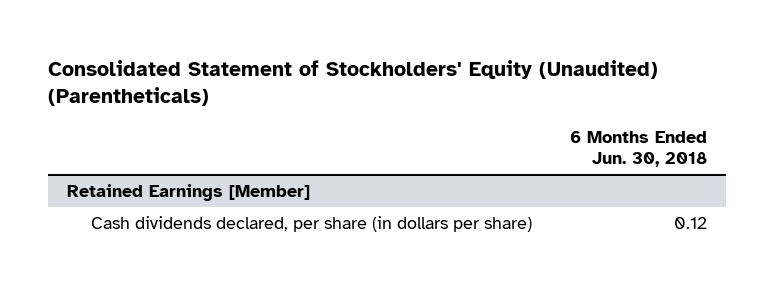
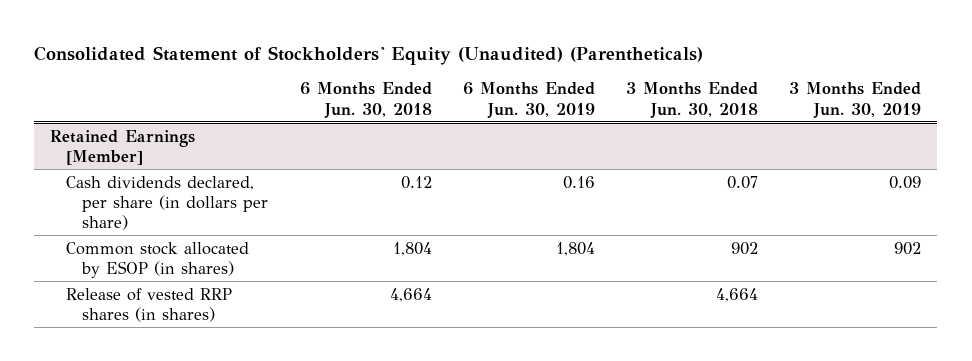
none -> [462,82,595,118] 6 Months Ended Jun. 30, 2019
none -> [626,82,759,118] 3 Months Ended Jun. 30, 2018
none -> [789,82,922,118] 3 Months Ended Jun. 30, 2019
none -> [66,241,250,278] Common stock allocated by ESOP (in shares)
none -> [66,287,233,322] Release of vested RRP shares (in shares)

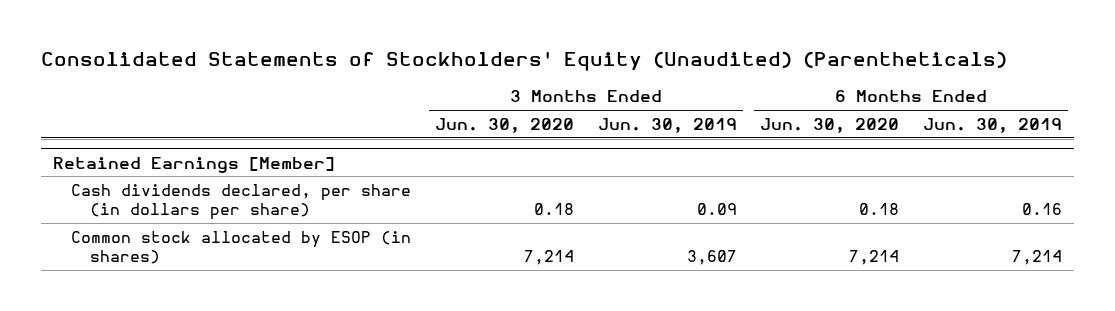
[34,45,704,65] Consolidated Statement of Stockholders' Equity (Unaudited) (Parentheticals) -> [41,51,1008,72] Consolidated Statements of Stockholders' Equity (Unaudited) (Parentheticals)
[299,82,432,118] 6 Months Ended Jun. 30, 2018 -> none
[626,82,759,118] 3 Months Ended Jun. 30, 2018 -> none
none -> [435,118,575,134] Jun. 30, 2020
none -> [760,118,900,134] Jun. 30, 2020
[66,287,233,322] Release of vested RRP shares (in shares) -> none
[555,241,595,256] 1,804 -> [1011,250,1062,266] 7,214
[894,241,922,255] 902 -> [686,250,737,266] 3,607

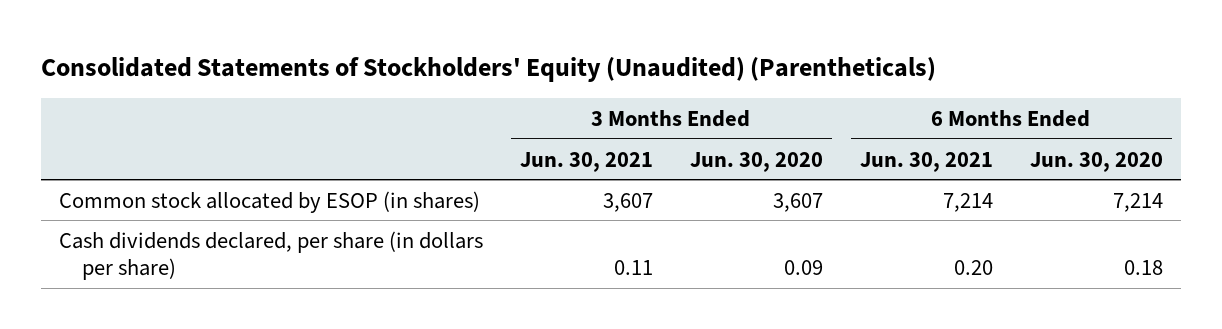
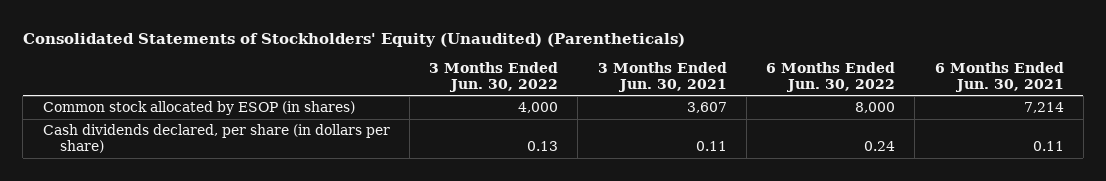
[689,151,823,172] Jun. 30, 2020 -> none
[1029,151,1163,172] Jun. 30, 2020 -> none
none -> [429,62,559,92] 3 Months Ended Jun. 30, 2022
none -> [766,62,896,92] 6 Months Ended Jun. 30, 2022
[953,259,993,275] 0.20 -> [1032,140,1064,151] 0.11

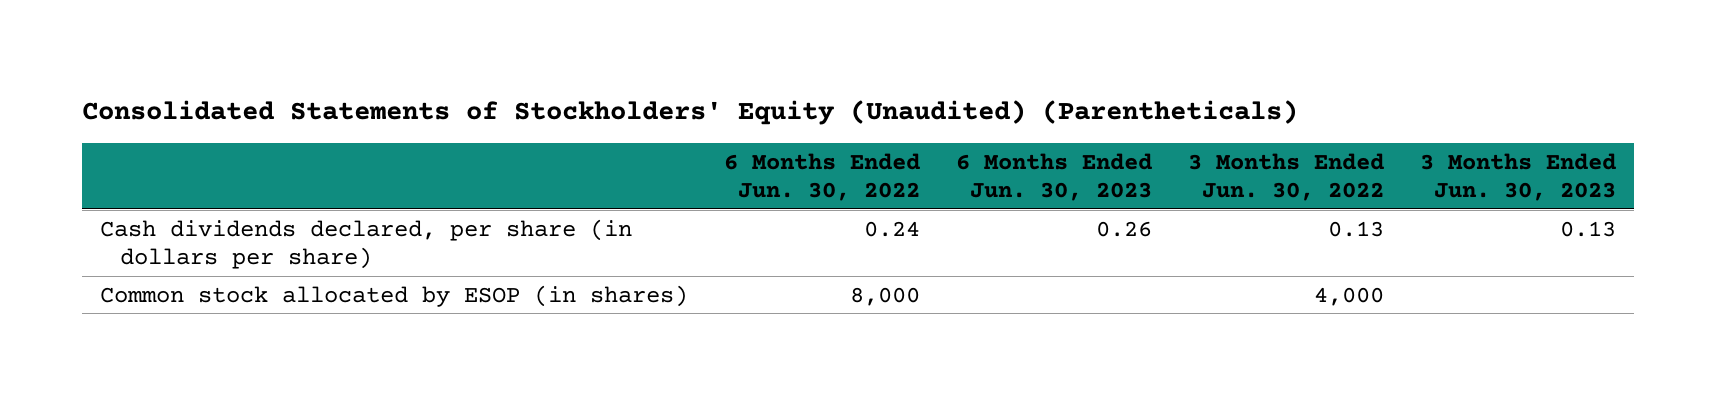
[597,62,727,92] 3 Months Ended Jun. 30, 2021 -> none
[934,62,1064,92] 6 Months Ended Jun. 30, 2021 -> none
none -> [956,152,1153,201] 6 Months Ended Jun. 30, 2023
none -> [1420,152,1617,201] 3 Months Ended Jun. 30, 2023
[42,101,355,116] Common stock allocated by ESOP (in shares) -> [100,284,689,307] Common stock allocated by ESOP (in shares)

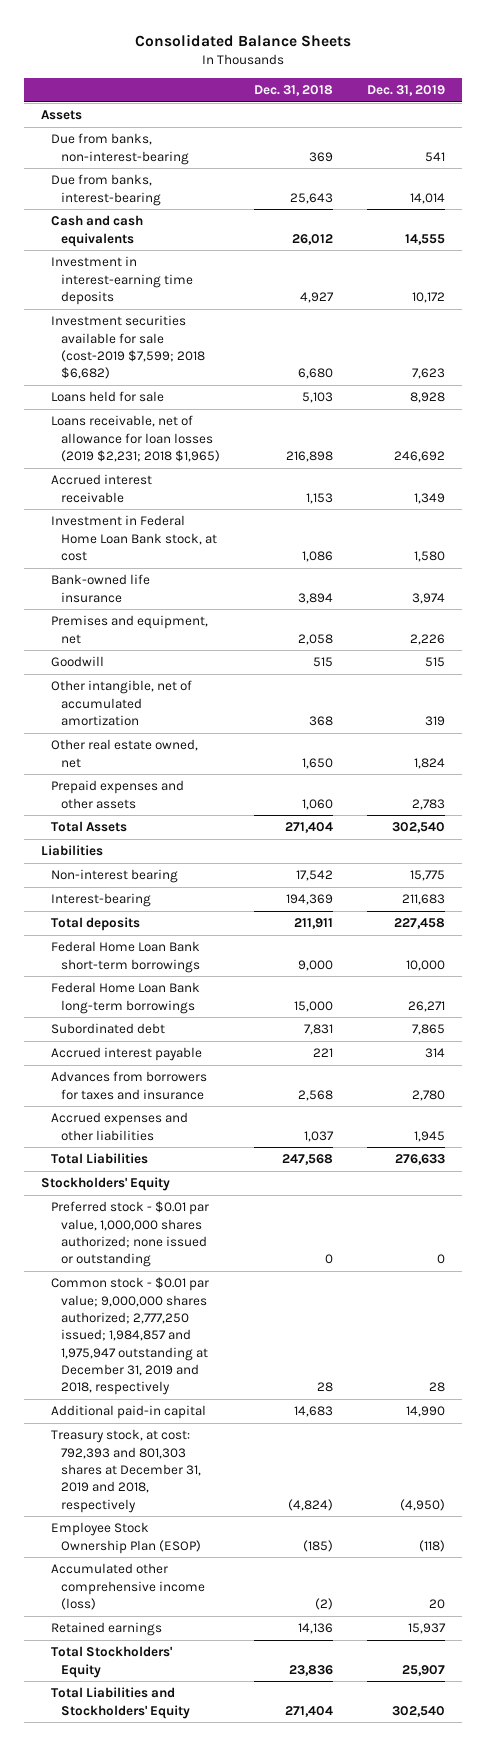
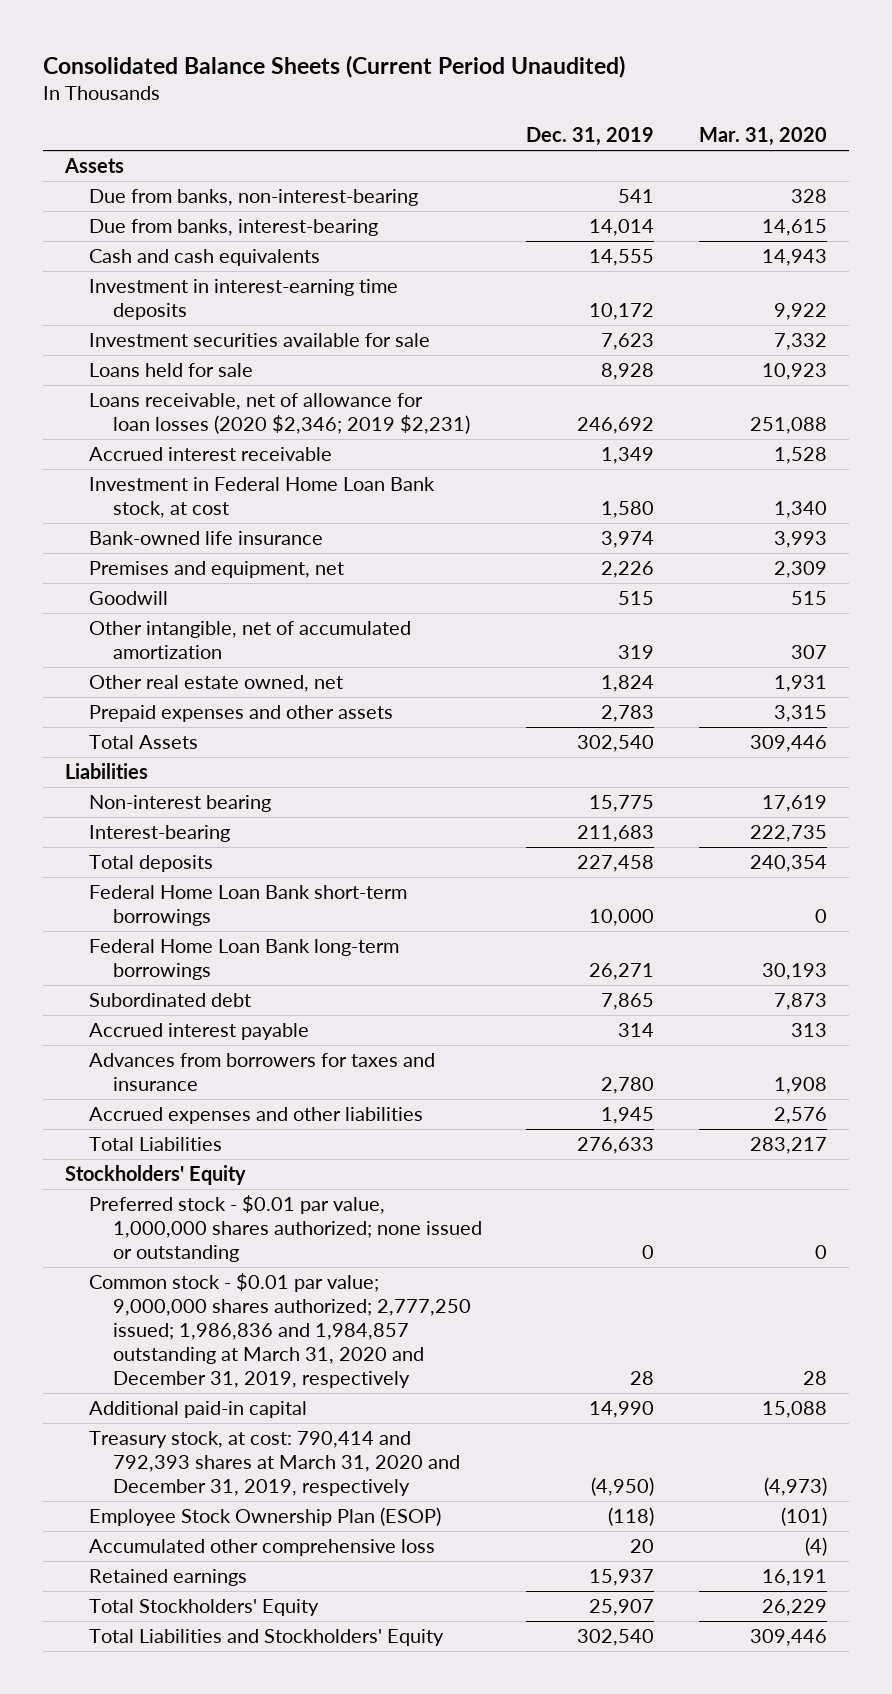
[134,33,351,47] Consolidated Balance Sheets -> [43,54,626,78] Consolidated Balance Sheets (Current Period Unaudited)
[253,84,333,96] Dec. 31, 2018 -> none
none -> [698,127,827,147] Mar. 31, 2020
[50,315,205,380] Investment securities available for sale (cost-2019 $7,599; 2018 $6,682) -> [89,333,431,348] Investment securities available for sale
[50,415,220,463] Loans receivable, net of allowance for loan losses (2019 $2,231; 2018 $1,965) -> [89,393,470,435] Loans receivable, net of allowance for loan losses (2020 $2,346; 2019 $2,231)
[50,1277,209,1396] Common stock - $0.01 par value; 9,000,000 shares authorized; 2,777,250 issued; 1,984,857 and 1,975,947 outstanding at December 31, 2019 and 2018, respectively -> [89,1273,471,1389] Common stock - $0.01 par value; 9,000,000 shares authorized; 2,777,250 issued; 1,986,836 and 1,984,857 outstanding at March 31, 2020 and December 31, 2019, respectively
[50,1429,201,1513] Treasury stock, at cost: 792,393 and 801,303 shares at December 31, 2019 and 2018, respectively -> [89,1431,460,1497] Treasury stock, at cost: 790,414 and 792,393 shares at March 31, 2020 and December 31, 2019, respectively
[50,1563,205,1611] Accumulated other comprehensive income (loss) -> [89,1539,436,1557] Accumulated other comprehensive loss

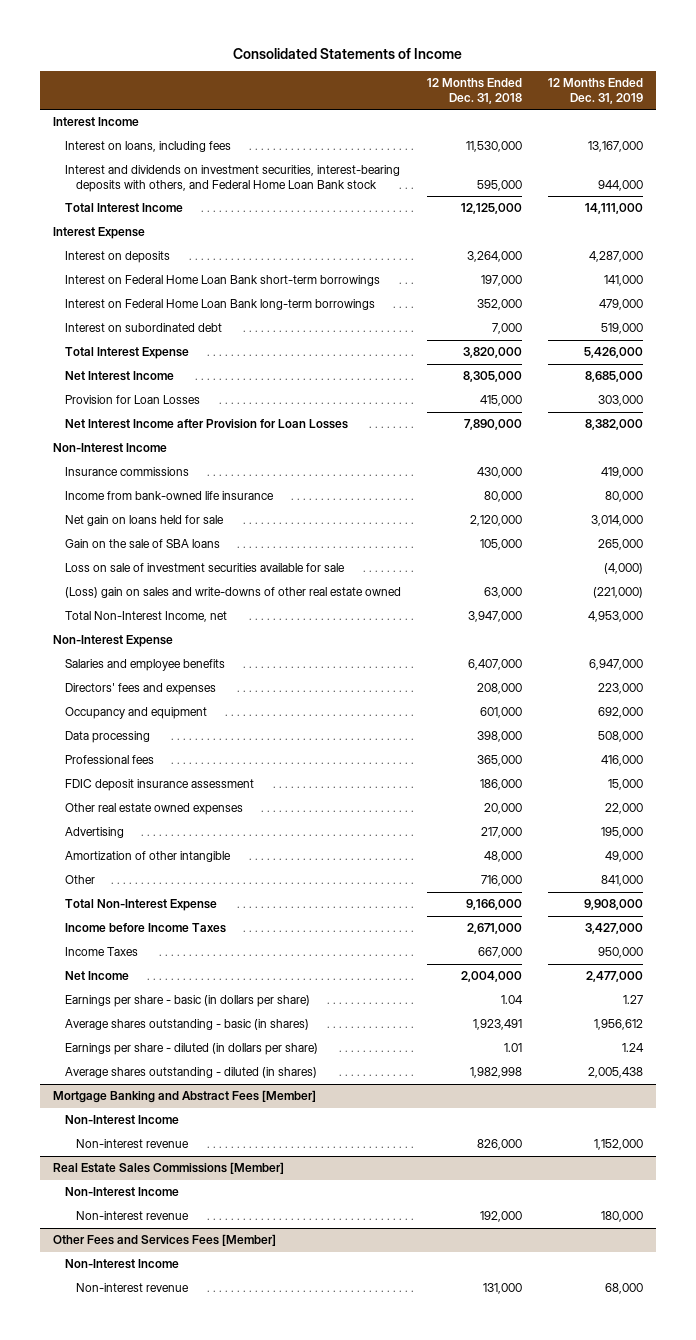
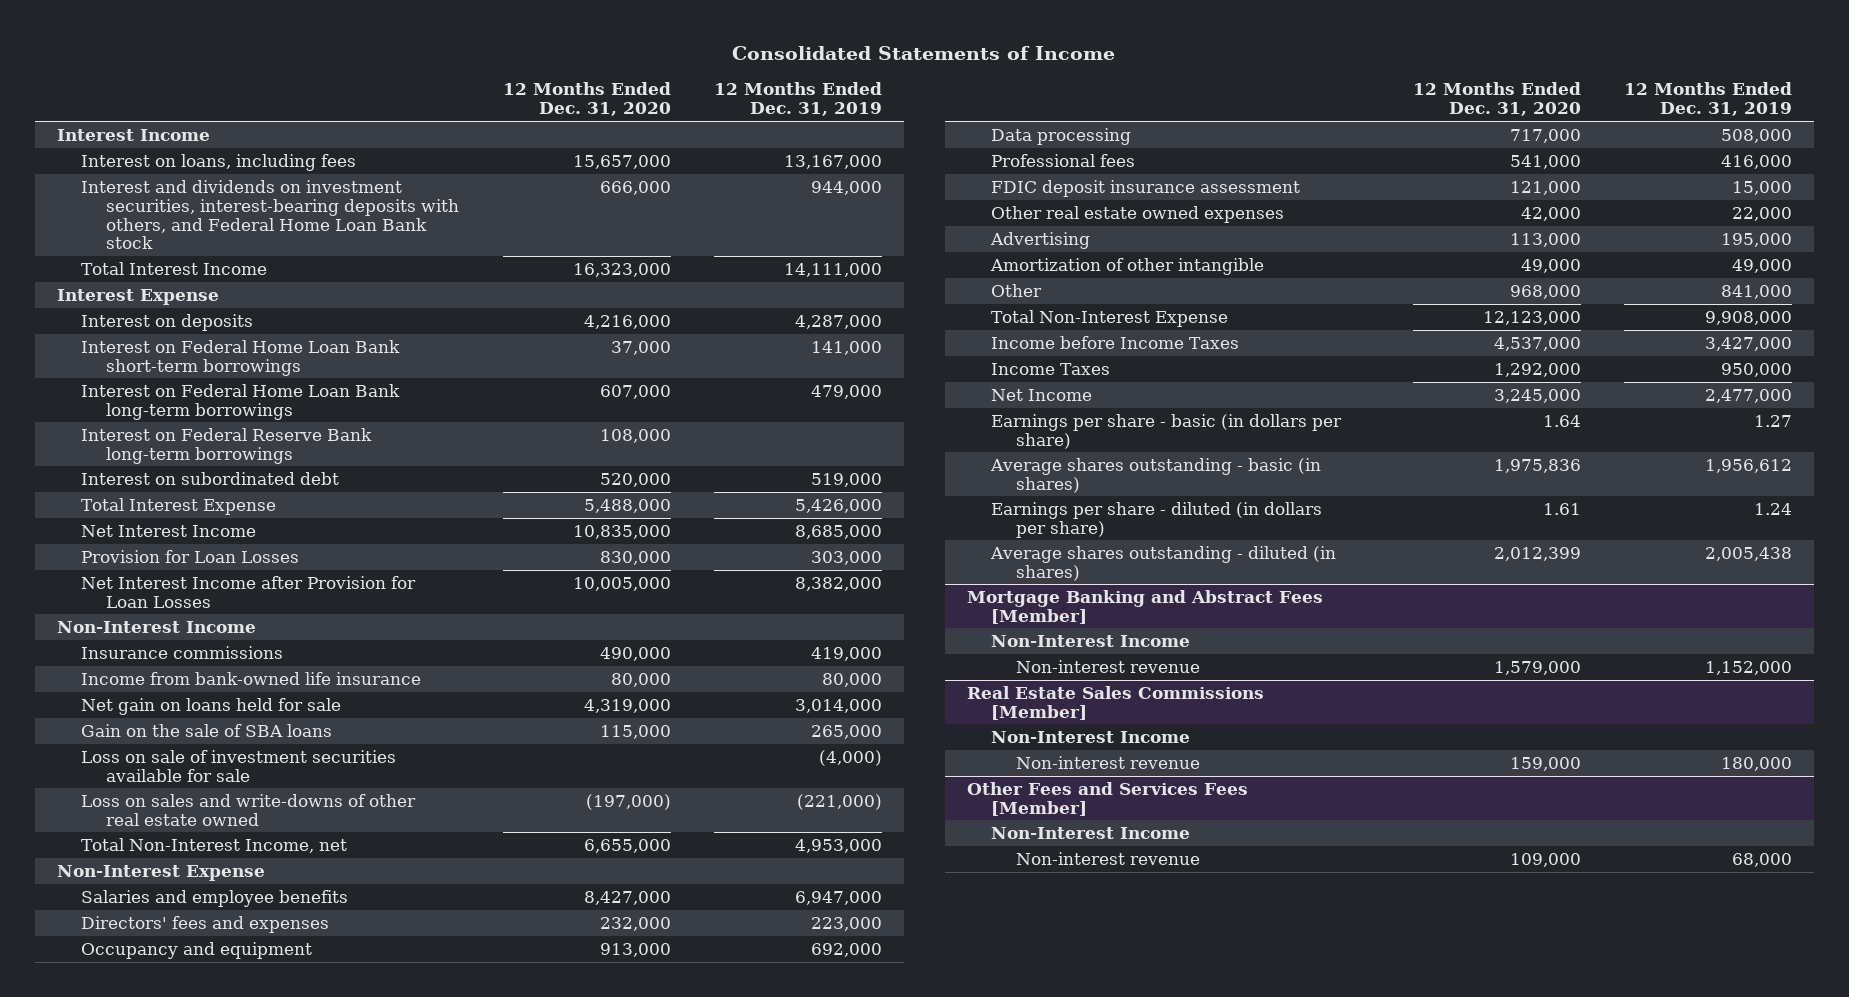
[426,78,522,104] 12 Months Ended Dec. 31, 2018 -> none
none -> [502,82,671,117] 12 Months Ended Dec. 31, 2020
none -> [81,427,373,464] Interest on Federal Reserve Bank long-term borrowings
[64,587,401,599] (Loss) gain on sales and write-downs of other real estate owned -> [81,793,417,826] Loss on sales and write-downs of other real estate owned

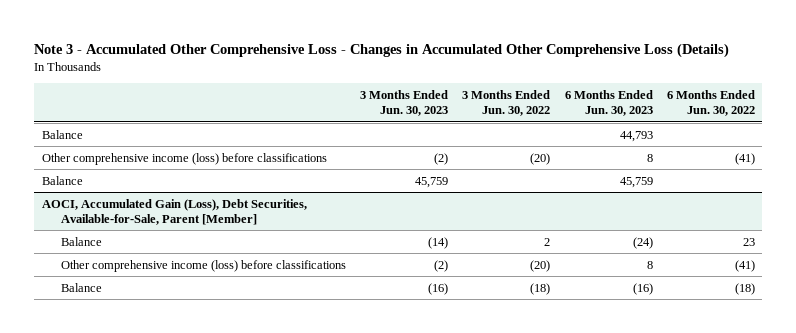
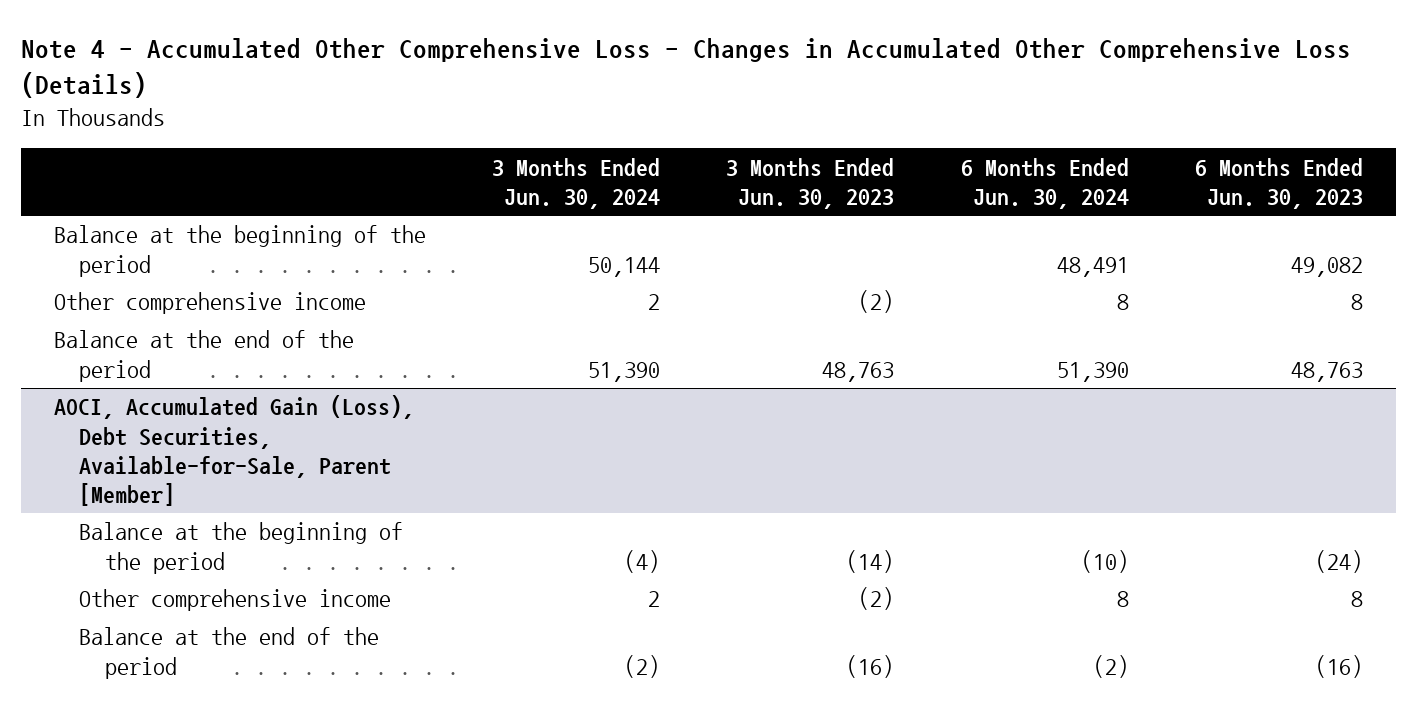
[34,42,730,58] Note 3 - Accumulated Other Comprehensive Loss - Changes in Accumulated Other Comprehensive Loss (Details) -> [21,38,1352,99] Note 4 - Accumulated Other Comprehensive Loss - Changes in Accumulated Other Comprehensive Loss (Details)
[462,89,551,117] 3 Months Ended Jun. 30, 2022 -> none
[666,89,755,117] 6 Months Ended Jun. 30, 2022 -> none
none -> [492,157,661,209] 3 Months Ended Jun. 30, 2024
none -> [960,157,1129,209] 6 Months Ended Jun. 30, 2024
[41,129,83,139] Balance -> none
[41,175,83,185] Balance -> none
none -> [54,225,427,277] Balance at the beginning of the period
[41,152,327,165] Other comprehensive income (loss) before classifications -> [54,292,367,315] Other comprehensive income
none -> [54,330,355,382] Balance at the end of the period
[60,236,102,246] Balance -> [79,522,404,574] Balance at the beginning of the period
[60,259,346,272] Other comprehensive income (loss) before classifications -> [79,589,392,612] Other comprehensive income
[60,282,102,292] Balance -> [79,627,380,679] Balance at the end of the period

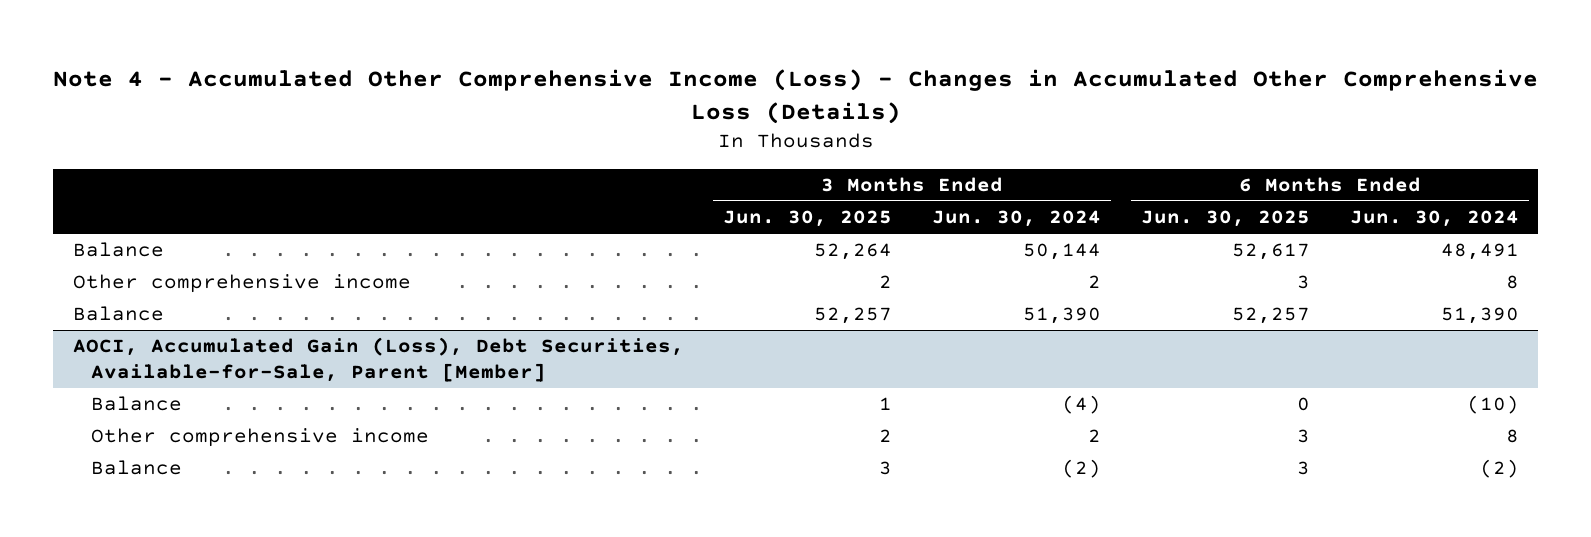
[21,38,1352,99] Note 4 - Accumulated Other Comprehensive Loss - Changes in Accumulated Other Comprehensive Loss (Details) -> [52,68,1538,124] Note 4 - Accumulated Other Comprehensive Income (Loss) - Changes in Accumulated Other Comprehensive Loss (Details)
[726,157,895,209] 3 Months Ended Jun. 30, 2023 -> none
[1194,157,1363,209] 6 Months Ended Jun. 30, 2023 -> none
none -> [723,210,893,228] Jun. 30, 2025
none -> [1140,210,1310,228] Jun. 30, 2025
[54,225,427,277] Balance at the beginning of the period -> [72,242,164,258] Balance
[54,330,355,382] Balance at the end of the period -> [72,306,164,322] Balance
[79,522,404,574] Balance at the beginning of the period -> [90,396,182,412] Balance
[79,627,380,679] Balance at the end of the period -> [90,460,182,476] Balance

